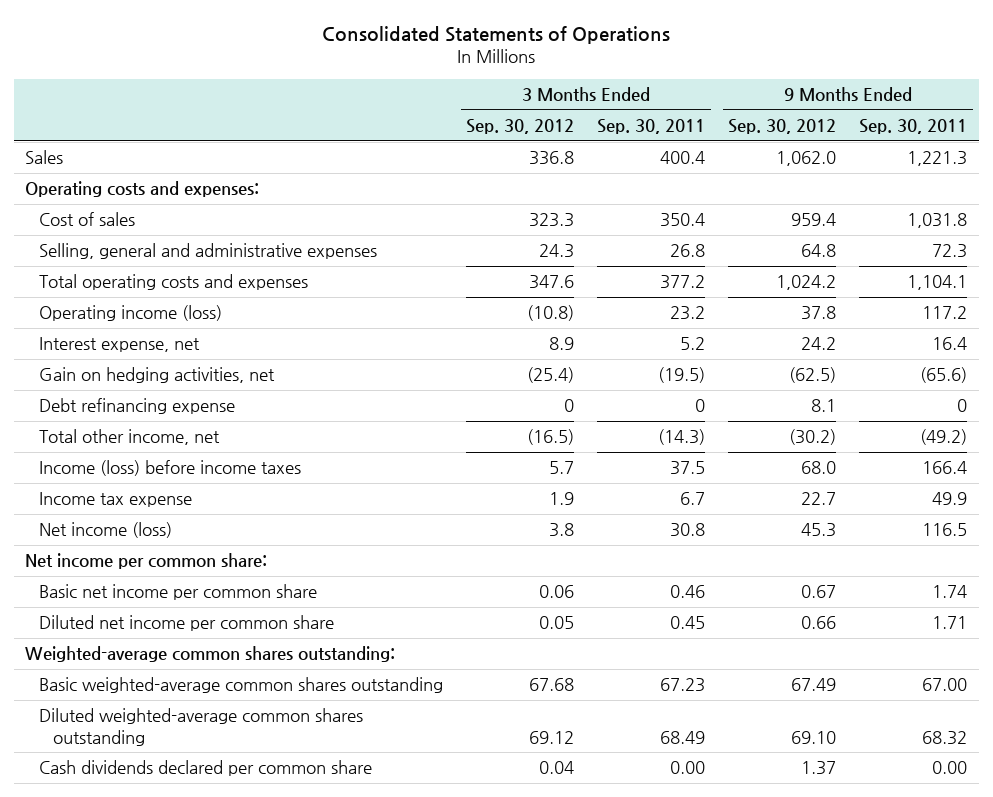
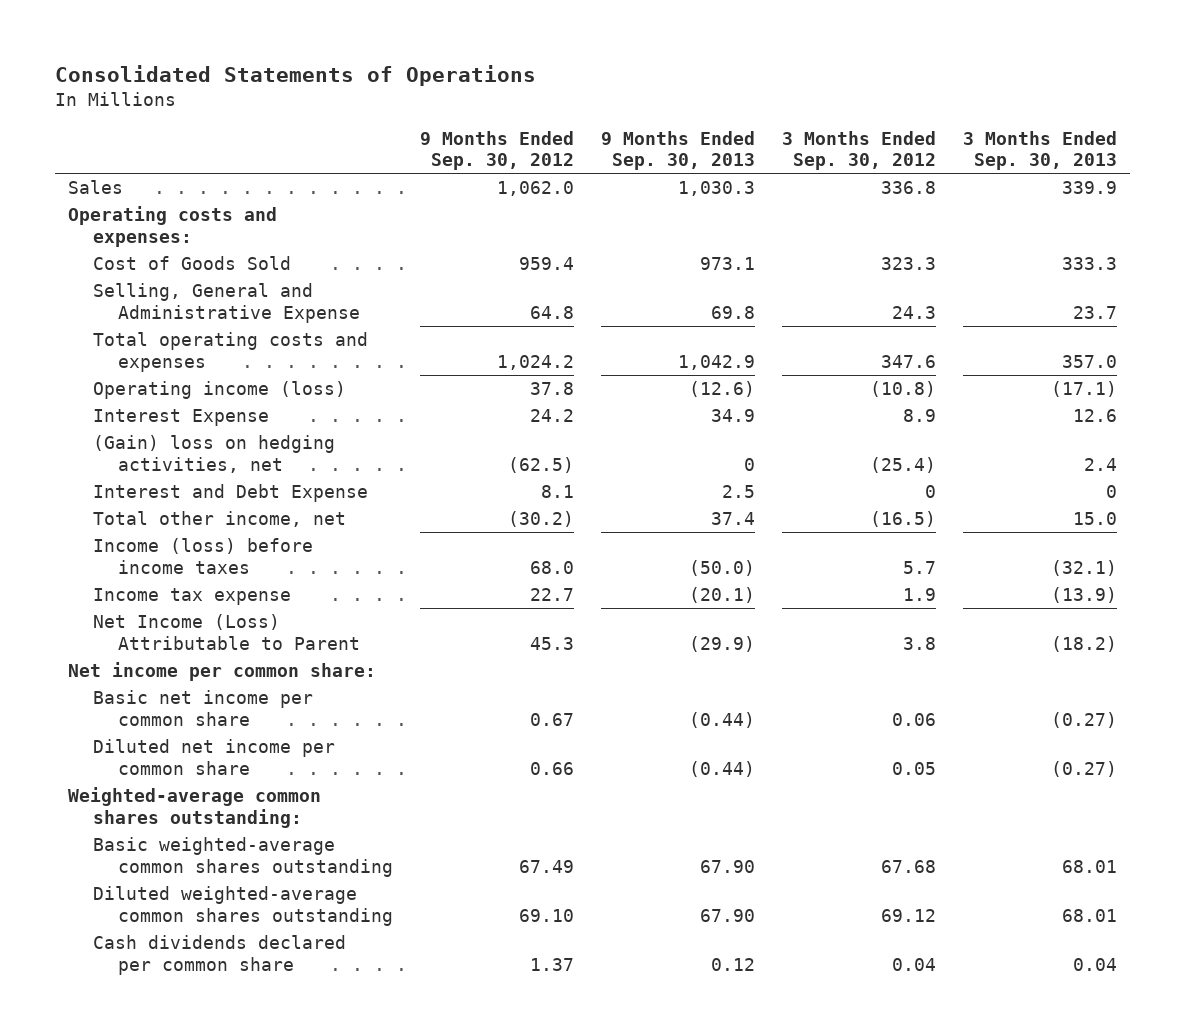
[597,119,706,135] Sep. 30, 2011 -> none
[859,119,968,135] Sep. 30, 2011 -> none
none -> [600,130,755,170] 9 Months Ended Sep. 30, 2013
none -> [962,130,1117,170] 3 Months Ended Sep. 30, 2013
[39,212,136,227] Cost of sales -> [93,256,292,271] Cost of Goods Sold
[39,243,378,260] Selling, general and administrative expenses -> [93,283,361,323] Selling, General and Administrative Expense
[39,398,236,415] Debt refinancing expense -> none
[39,337,201,353] Interest expense, net -> [93,409,270,427] Interest Expense
[39,367,276,384] Gain on hedging activities, net -> [93,435,336,473] (Gain) loss on hedging activities, net
none -> [93,484,369,503] Interest and Debt Expense
[39,522,173,539] Net income (loss) -> [93,614,361,650] Net Income (Loss) Attributable to Parent

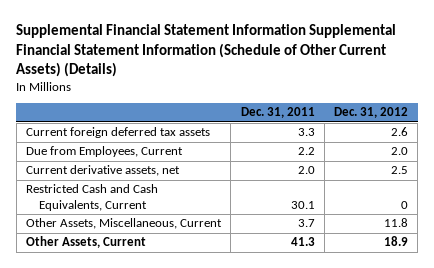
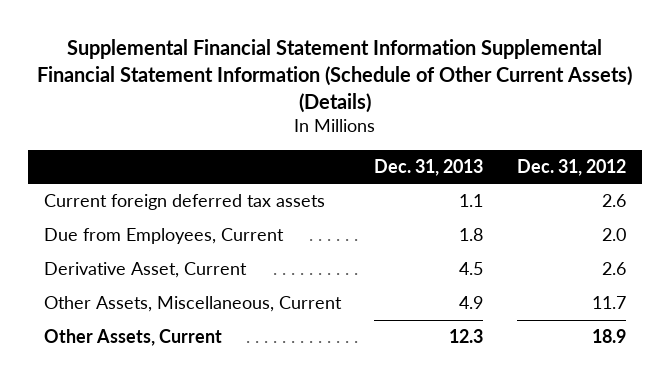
[240,107,315,119] Dec. 31, 2011 -> none
none -> [374,158,484,176] Dec. 31, 2013
[25,184,158,212] Restricted Cash and Cash Equivalents, Current -> none
[25,165,180,177] Current derivative assets, net -> [44,262,248,279] Derivative Asset, Current
[391,166,409,175] 2.5 -> [601,262,626,276] 2.6
[384,218,409,228] 11.8 -> [591,296,626,310] 11.7

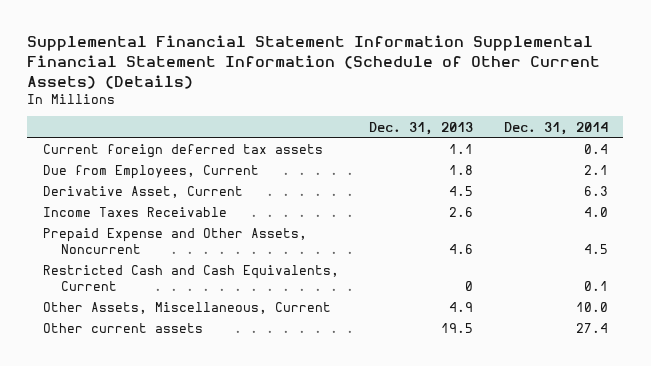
[516,158,626,176] Dec. 31, 2012 -> none
none -> [503,121,608,135] Dec. 31, 2014
none -> [42,207,227,218] Income Taxes Receivable
none -> [42,228,307,255] Prepaid Expense and Other Assets, Noncurrent
none -> [42,265,339,292] Restricted Cash and Cash Equivalents, Current
[44,329,223,347] Other Assets, Current -> [42,323,203,334] Other current assets
[449,329,484,344] 12.3 -> [441,323,474,334] 19.5

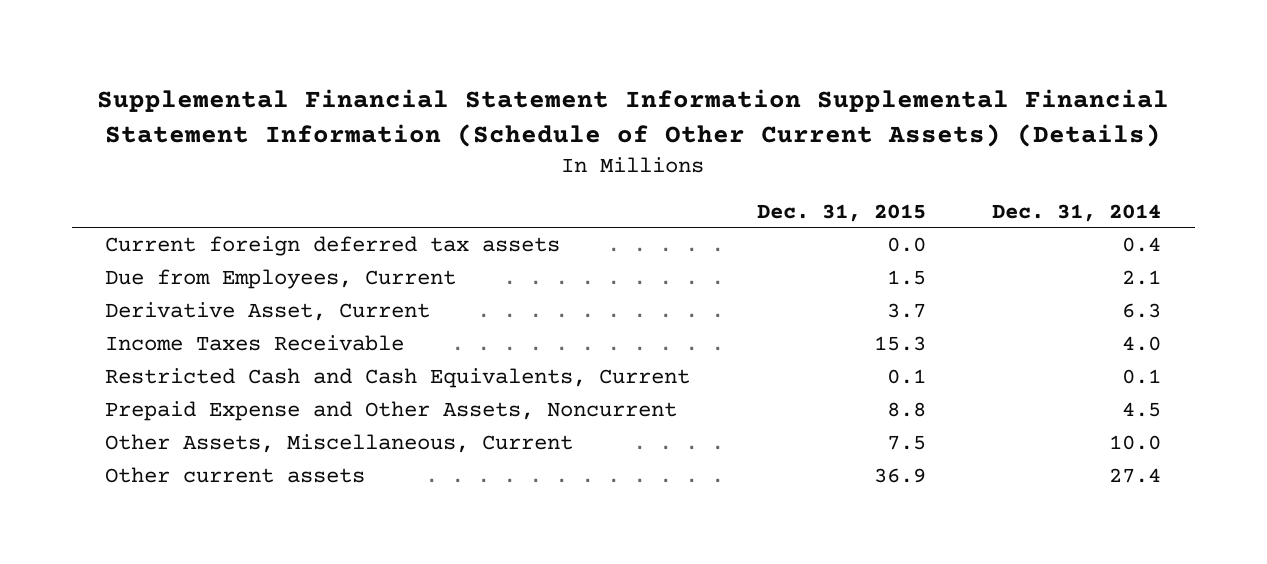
[369,121,474,135] Dec. 31, 2013 -> none
none -> [756,203,926,222] Dec. 31, 2015
[42,228,307,255] Prepaid Expense and Other Assets, Noncurrent -> [105,400,678,421] Prepaid Expense and Other Assets, Noncurrent

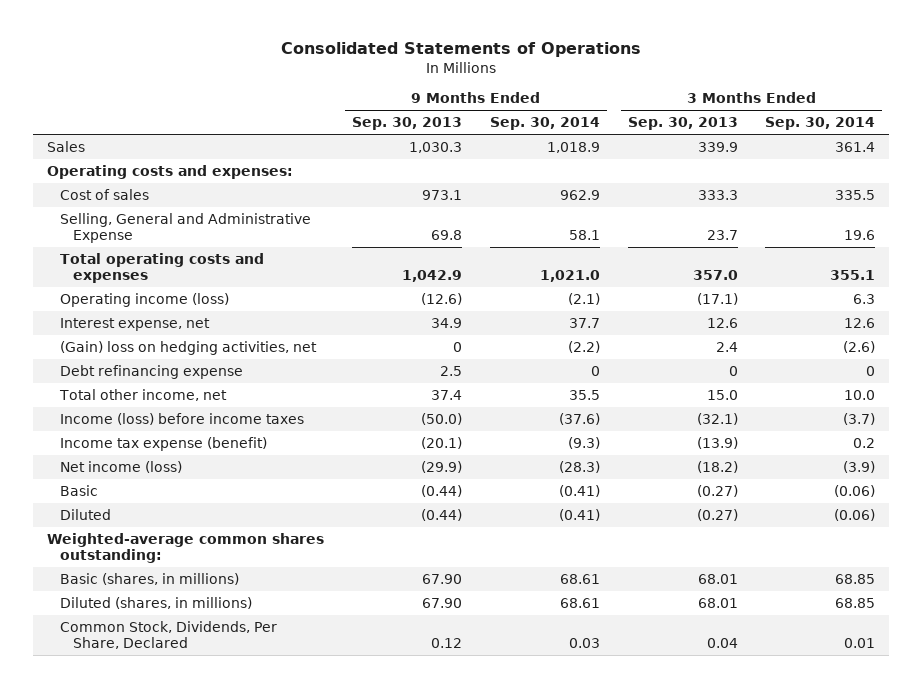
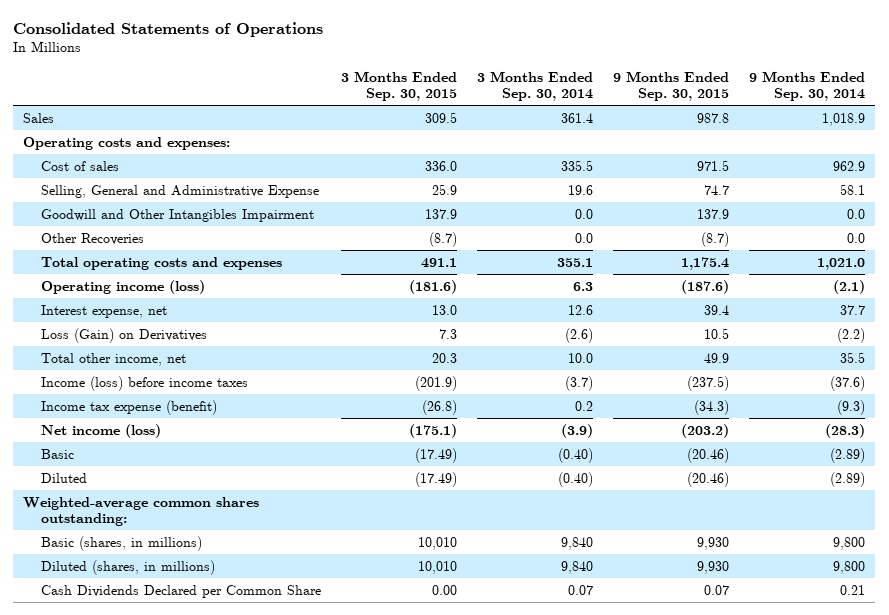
[351,117,462,131] Sep. 30, 2013 -> none
[627,117,738,131] Sep. 30, 2013 -> none
none -> [341,70,458,101] 3 Months Ended Sep. 30, 2015
none -> [613,70,730,101] 9 Months Ended Sep. 30, 2015
none -> [41,208,315,222] Goodwill and Other Intangibles Impairment
none -> [41,232,145,245] Other Recoveries
[59,364,243,379] Debt refinancing expense -> none
[59,340,317,355] (Gain) loss on hedging activities, net -> [41,327,208,343] Loss (Gain) on Derivatives
[558,484,600,497] (0.41) -> [830,447,866,463] (2.89)
[834,484,876,497] (0.06) -> [558,447,594,463] (0.40)
[558,508,600,521] (0.41) -> [830,471,866,487] (2.89)
[834,508,876,521] (0.06) -> [558,471,594,487] (0.40)
[559,573,600,584] 68.61 -> [833,536,866,550] 9,800
[835,573,876,584] 68.85 -> [561,536,594,550] 9,840
[559,597,600,608] 68.61 -> [833,560,866,574] 9,800
[835,597,876,608] 68.85 -> [561,560,594,574] 9,840
[59,620,277,650] Common Stock, Dividends, Per Share, Declared -> [41,584,322,598] Cash Dividends Declared per Common Share
[568,638,600,649] 0.03 -> [840,584,866,595] 0.21
[844,638,876,649] 0.01 -> [568,584,594,595] 0.07

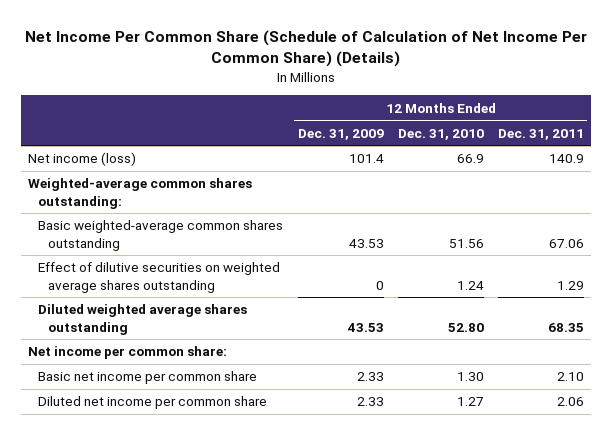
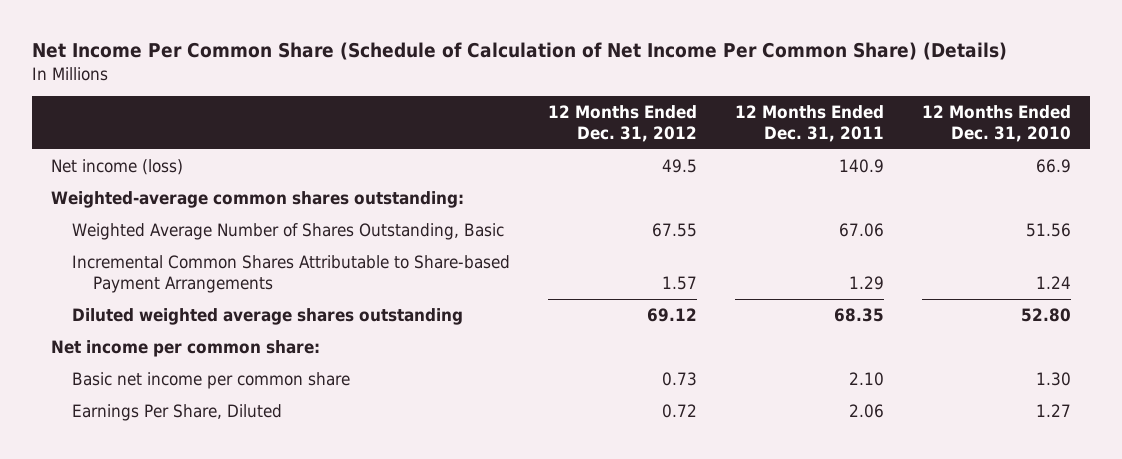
[297,128,384,140] Dec. 31, 2009 -> none
none -> [548,104,698,142] 12 Months Ended Dec. 31, 2012
[38,220,284,251] Basic weighted-average common shares outstanding -> [72,222,505,240] Weighted Average Number of Shares Outstanding, Basic
[38,262,281,293] Effect of dilutive securities on weighted average shares outstanding -> [72,254,511,293] Incremental Common Shares Attributable to Share-based Payment Arrangements
[38,396,268,410] Diluted net income per common share -> [72,403,283,421] Earnings Per Share, Diluted

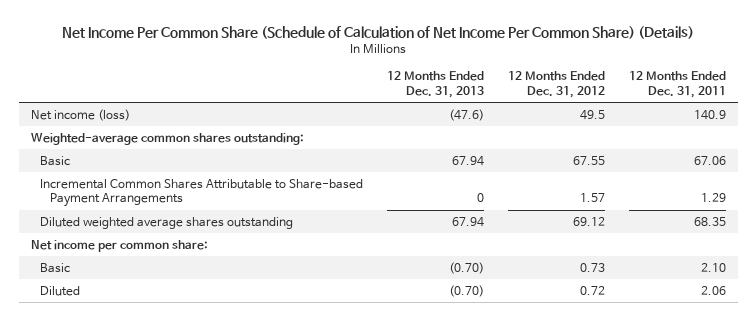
[922,104,1072,142] 12 Months Ended Dec. 31, 2010 -> none
none -> [386,71,484,98] 12 Months Ended Dec. 31, 2013
[72,222,505,240] Weighted Average Number of Shares Outstanding, Basic -> [40,155,71,166] Basic
[72,371,351,389] Basic net income per common share -> [40,262,71,273] Basic
[72,403,283,421] Earnings Per Share, Diluted -> [40,285,81,296] Diluted

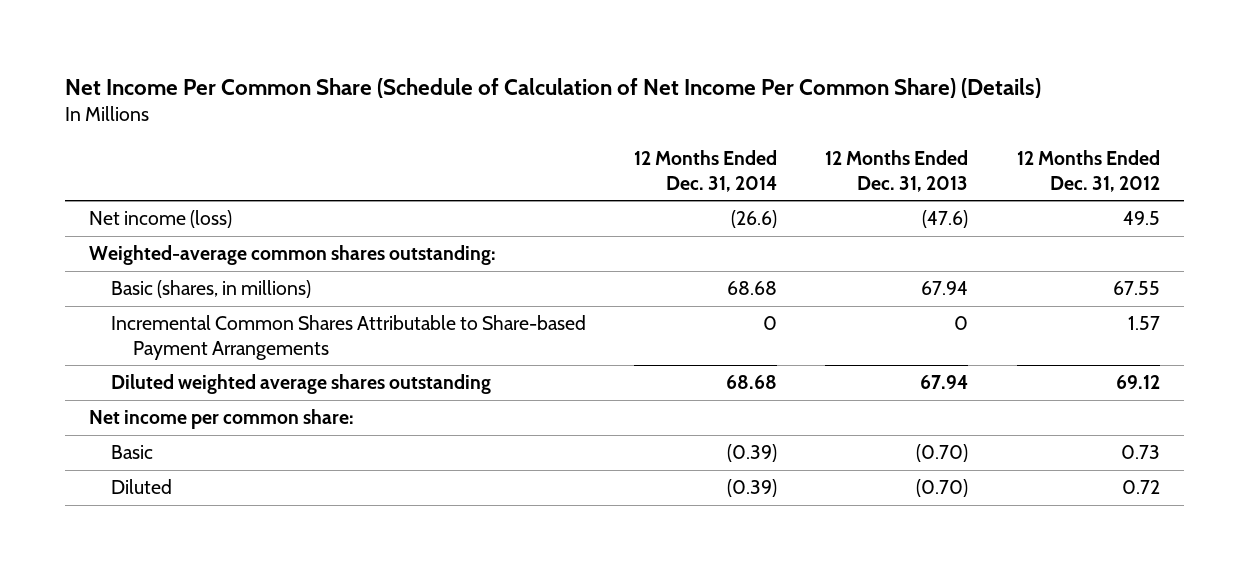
[628,71,726,98] 12 Months Ended Dec. 31, 2011 -> none
none -> [634,150,778,192] 12 Months Ended Dec. 31, 2014
[40,155,71,166] Basic -> [110,280,311,299] Basic (shares, in millions)

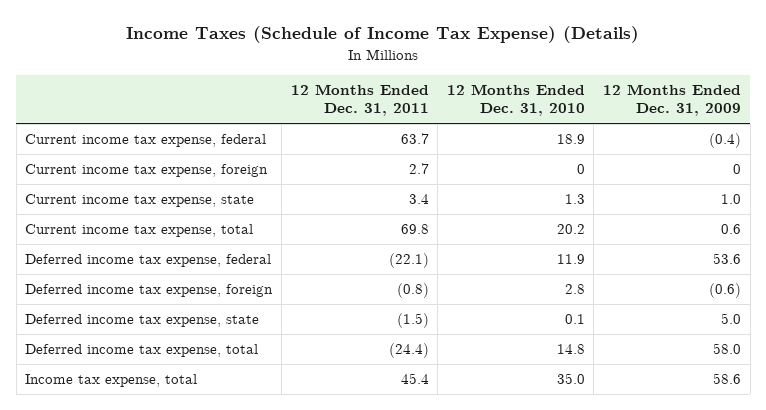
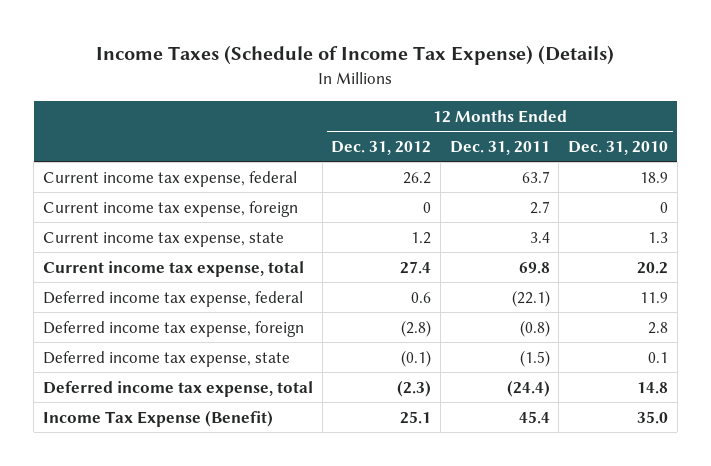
[602,83,741,117] 12 Months Ended Dec. 31, 2009 -> none
none -> [331,140,432,155] Dec. 31, 2012
[25,374,198,388] Income tax expense, total -> [42,409,273,427] Income Tax Expense (Benefit)

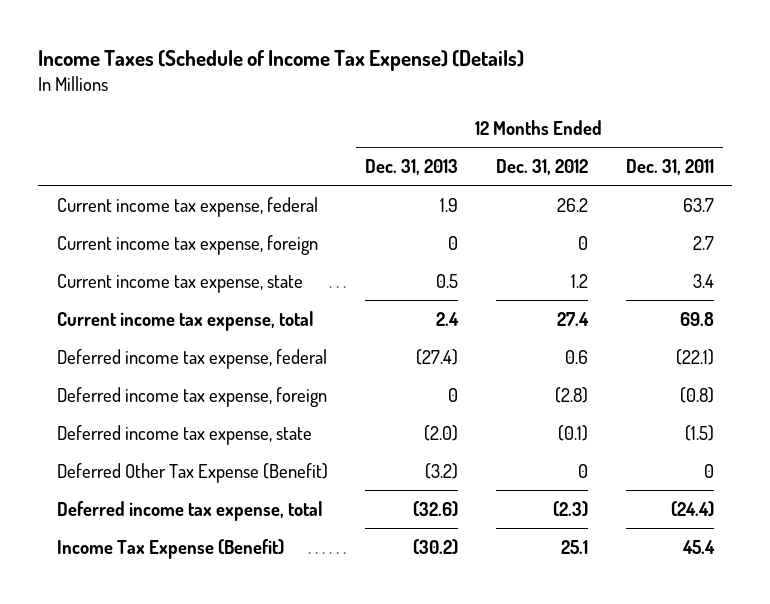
[567,140,668,155] Dec. 31, 2010 -> none
none -> [365,158,459,175] Dec. 31, 2013
none -> [56,462,328,483] Deferred Other Tax Expense (Benefit)

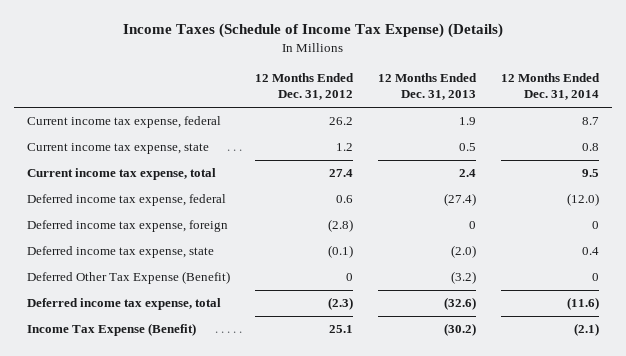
[625,158,714,175] Dec. 31, 2011 -> none
none -> [500,72,600,101] 12 Months Ended Dec. 31, 2014
[56,234,318,255] Current income tax expense, foreign -> none

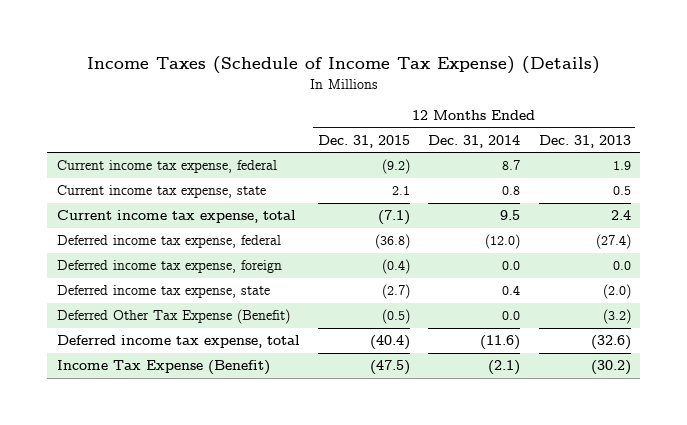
[254,72,354,101] 12 Months Ended Dec. 31, 2012 -> none
none -> [317,134,410,148] Dec. 31, 2015
[468,221,476,230] 0 -> [612,261,631,271] 0.0
[591,221,599,230] 0 -> [502,261,521,271] 0.0
[591,273,599,282] 0 -> [502,311,521,321] 0.0

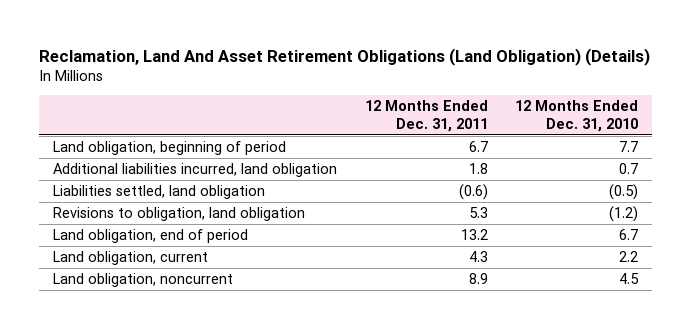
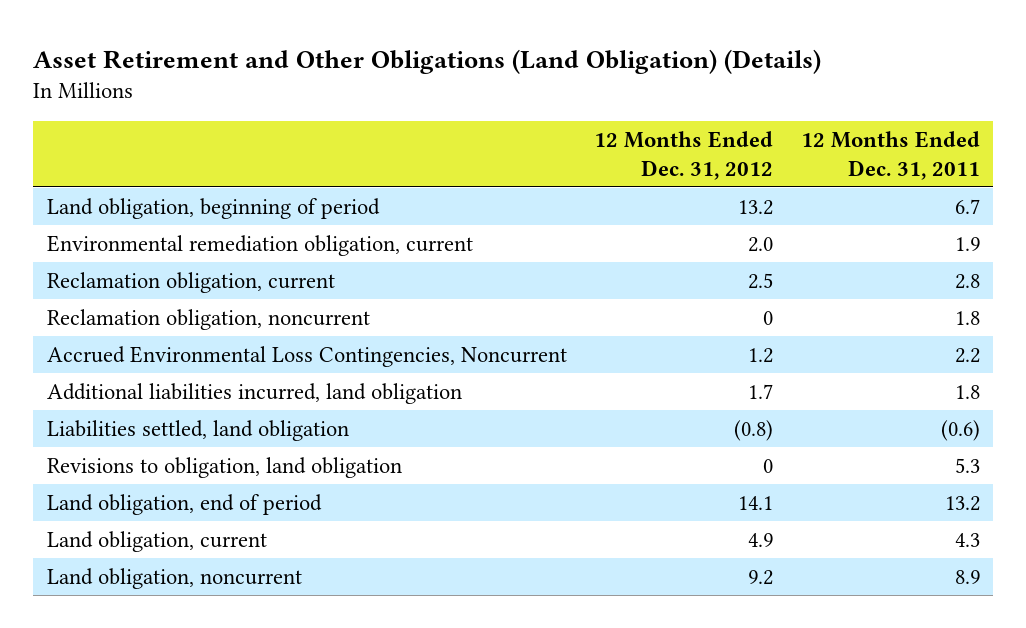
[39,47,651,66] Reclamation, Land And Asset Retirement Obligations (Land Obligation) (Details) -> [32,48,821,74] Asset Retirement and Other Obligations (Land Obligation) (Details)
[515,100,639,132] 12 Months Ended Dec. 31, 2010 -> none
none -> [594,130,774,180] 12 Months Ended Dec. 31, 2012
none -> [46,234,473,256] Environmental remediation obligation, current
none -> [46,271,335,293] Reclamation obligation, current
none -> [46,308,370,330] Reclamation obligation, noncurrent
none -> [46,345,567,367] Accrued Environmental Loss Contingencies, Noncurrent

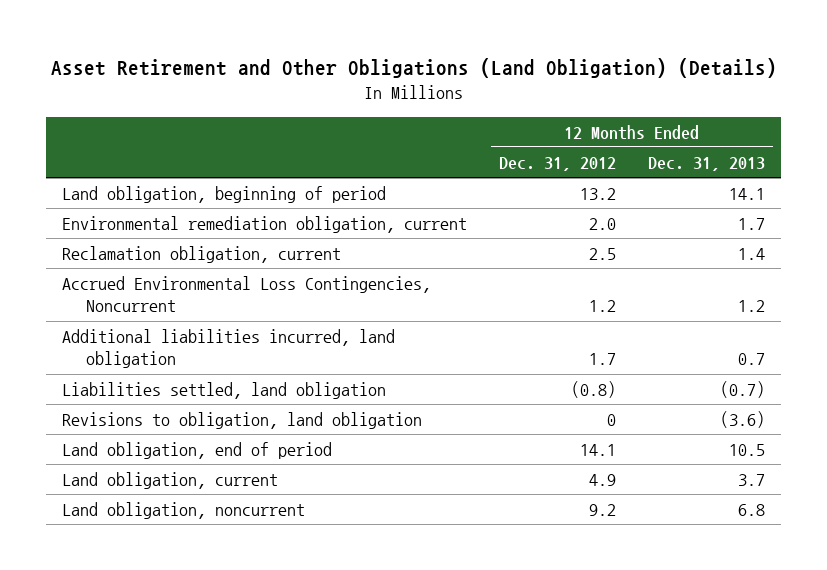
[800,130,980,180] 12 Months Ended Dec. 31, 2011 -> none
none -> [648,156,766,171] Dec. 31, 2013
[46,308,370,330] Reclamation obligation, noncurrent -> none

